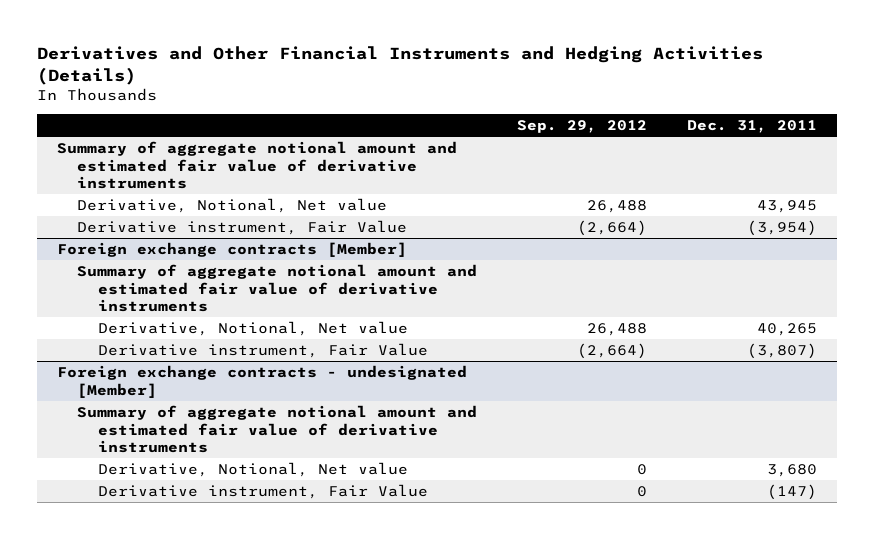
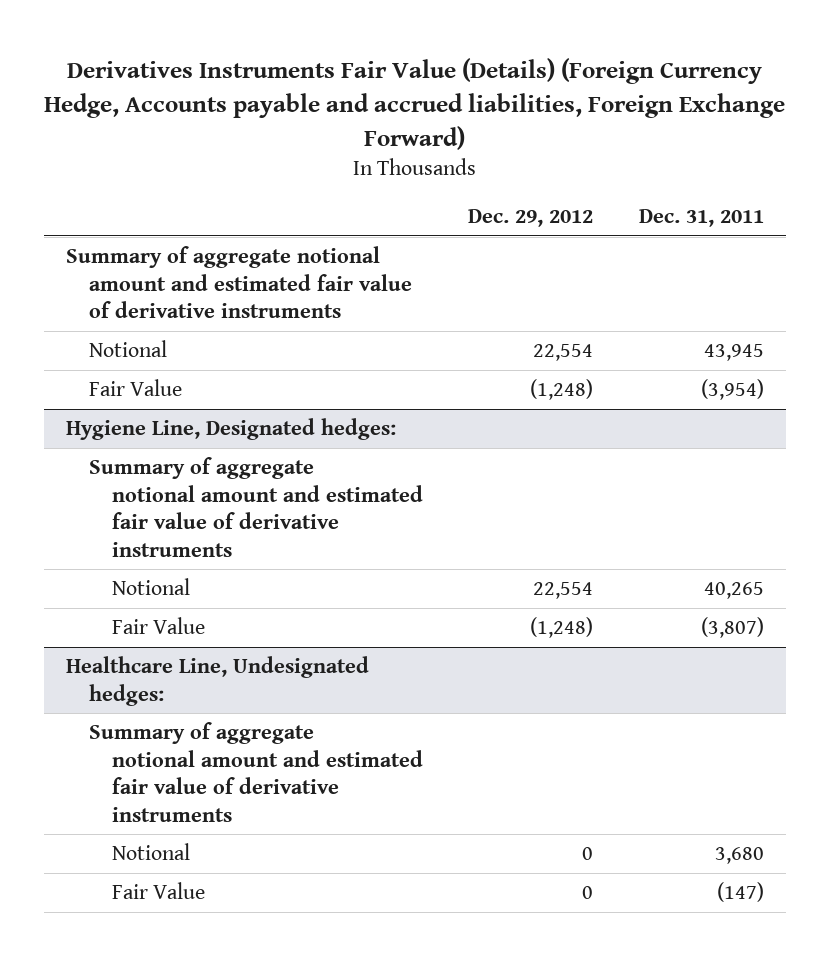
[37,46,764,85] Derivatives and Other Financial Instruments and Hedging Activities (Details) -> [44,57,786,150] Derivatives Instruments Fair Value (Details) (Foreign Currency Hedge, Accounts payable and accrued liabilities, Foreign Exchange Forward)
[517,119,648,133] Sep. 29, 2012 -> none
none -> [468,209,594,228] Dec. 29, 2012
[57,242,408,258] Foreign exchange contracts [Member] -> none
[77,198,388,214] Derivative, Notional, Net value -> [89,340,168,358] Notional
[77,220,408,236] Derivative instrument, Fair Value -> [89,379,183,397] Fair Value
none -> [66,418,397,441] Hygiene Line, Designated hedges:
[57,365,468,398] Foreign exchange contracts - undesignated [Member] -> none
[97,321,408,337] Derivative, Notional, Net value -> [112,578,191,596] Notional
[97,343,428,359] Derivative instrument, Fair Value -> [112,617,206,635] Fair Value
none -> [66,656,370,706] Healthcare Line, Undesignated hedges:
[97,462,408,478] Derivative, Notional, Net value -> [112,843,191,861] Notional
[97,484,428,500] Derivative instrument, Fair Value -> [112,882,206,900] Fair Value

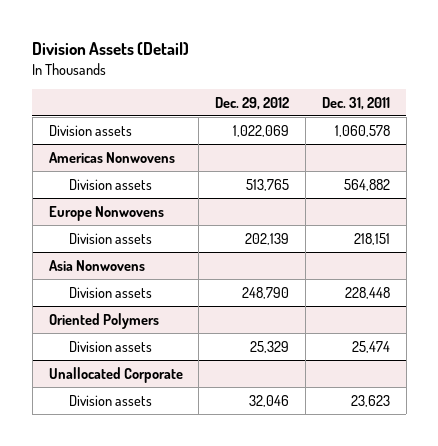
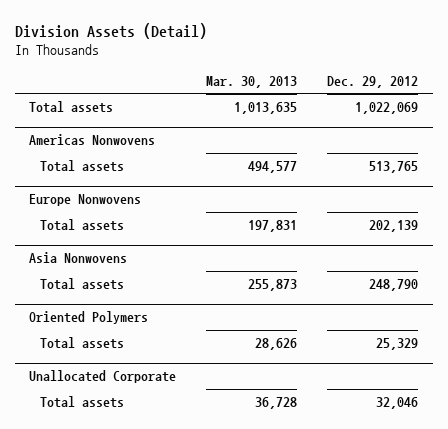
[321,96,390,110] Dec. 31, 2011 -> none
none -> [206,75,298,88] Mar. 30, 2013
[48,124,132,136] Division assets -> [29,100,114,113] Total assets
[69,178,153,190] Division assets -> [39,159,124,172] Total assets
[69,232,153,244] Division assets -> [39,218,124,231] Total assets
[69,286,153,298] Division assets -> [39,277,124,290] Total assets
[69,340,153,352] Division assets -> [39,336,124,349] Total assets
[69,394,153,406] Division assets -> [39,395,124,408] Total assets

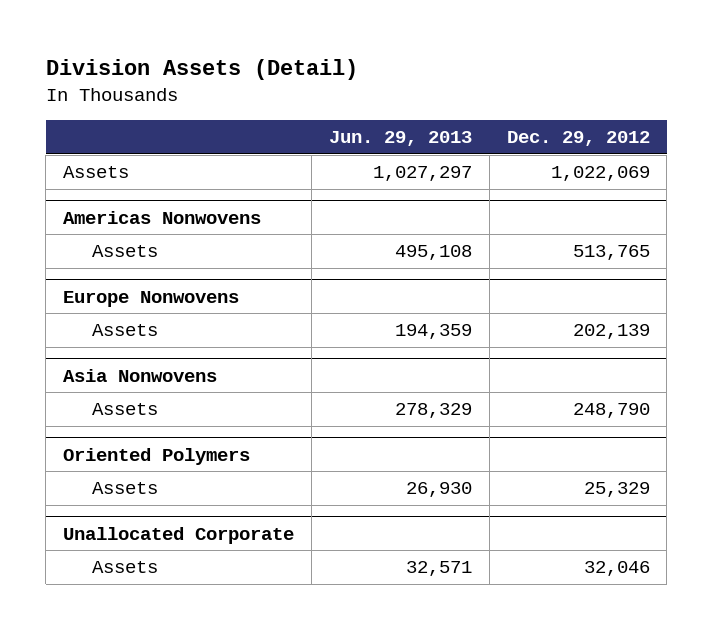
[206,75,298,88] Mar. 30, 2013 -> none
none -> [328,130,472,146] Jun. 29, 2013
[29,100,114,113] Total assets -> [63,166,130,179] Assets
[39,159,124,172] Total assets -> [91,245,158,258] Assets
[39,218,124,231] Total assets -> [91,324,158,337] Assets
[39,277,124,290] Total assets -> [91,403,158,416] Assets
[39,336,124,349] Total assets -> [91,482,158,495] Assets
[39,395,124,408] Total assets -> [91,561,158,574] Assets

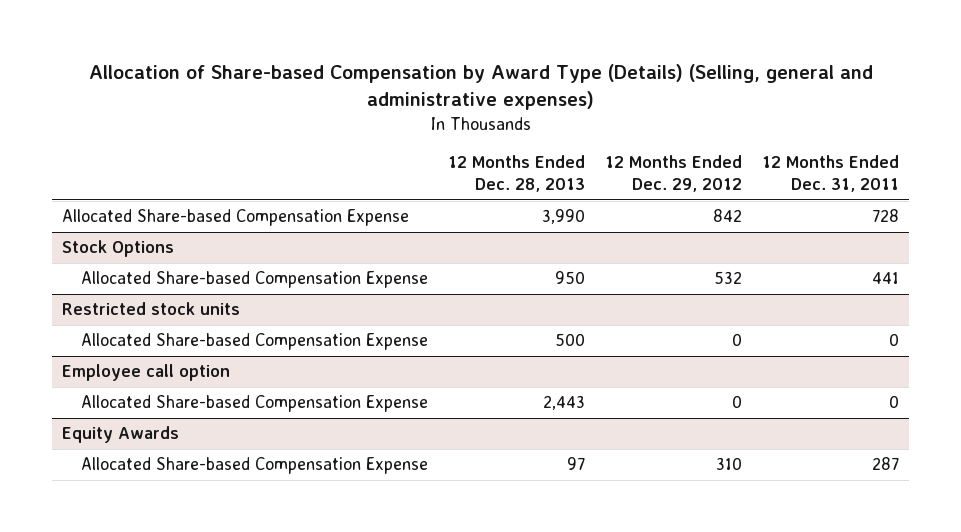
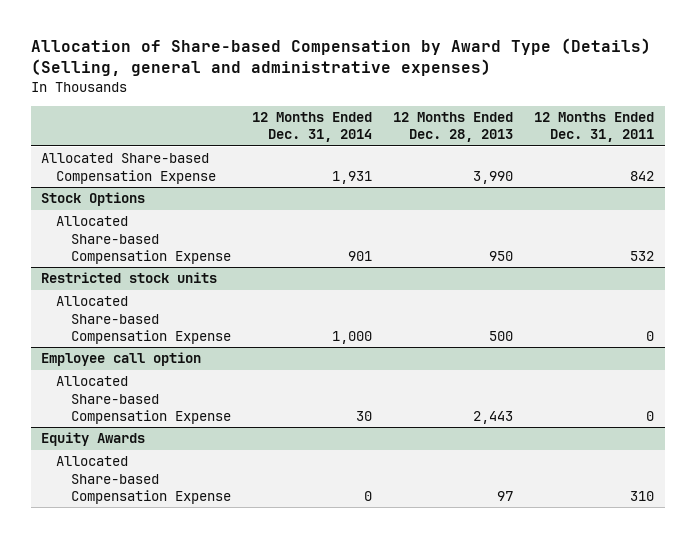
[604,155,742,193] 12 Months Ended Dec. 29, 2012 -> none
none -> [252,112,373,143] 12 Months Ended Dec. 31, 2014
[871,209,899,223] 728 -> [630,170,655,181] 842
[871,272,899,285] 441 -> [630,250,655,261] 532
[871,457,899,471] 287 -> [630,490,655,501] 310

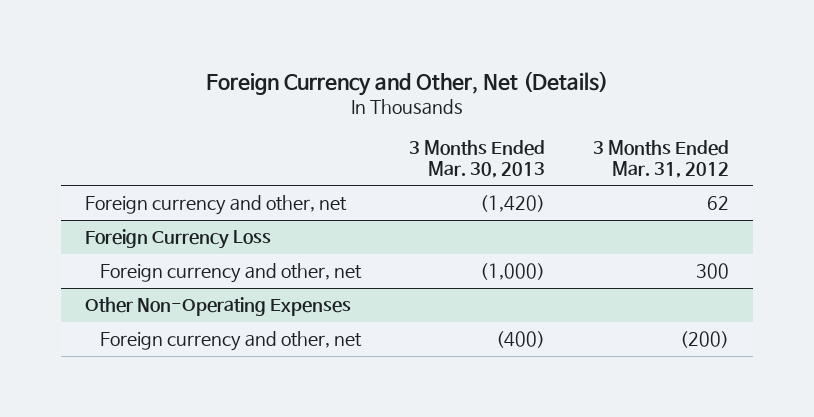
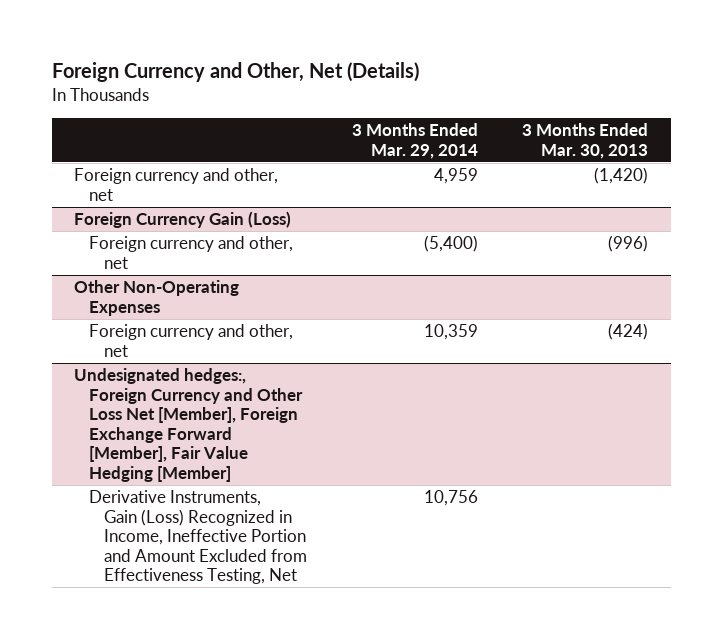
[593,140,730,179] 3 Months Ended Mar. 31, 2012 -> none
none -> [351,123,478,159] 3 Months Ended Mar. 29, 2014
[84,229,271,250] Foreign Currency Loss -> [74,211,292,229] Foreign Currency Gain (Loss)
[480,263,546,281] (1,000) -> [608,235,649,253] (996)
[496,331,546,349] (400) -> [608,323,649,341] (424)
none -> [74,368,304,482] Undesignated hedges:, Foreign Currency and Other Loss Net [Member], Foreign Exchange Forward [Member], Fair Value Hedging [Member]
none -> [89,490,307,585] Derivative Instruments, Gain (Loss) Recognized in Income, Ineffective Portion and Amount Excluded from Effectiveness Testing, Net

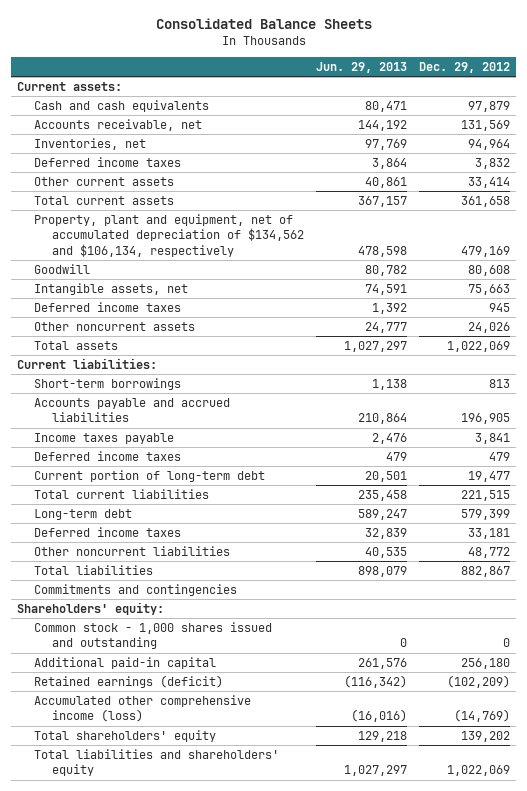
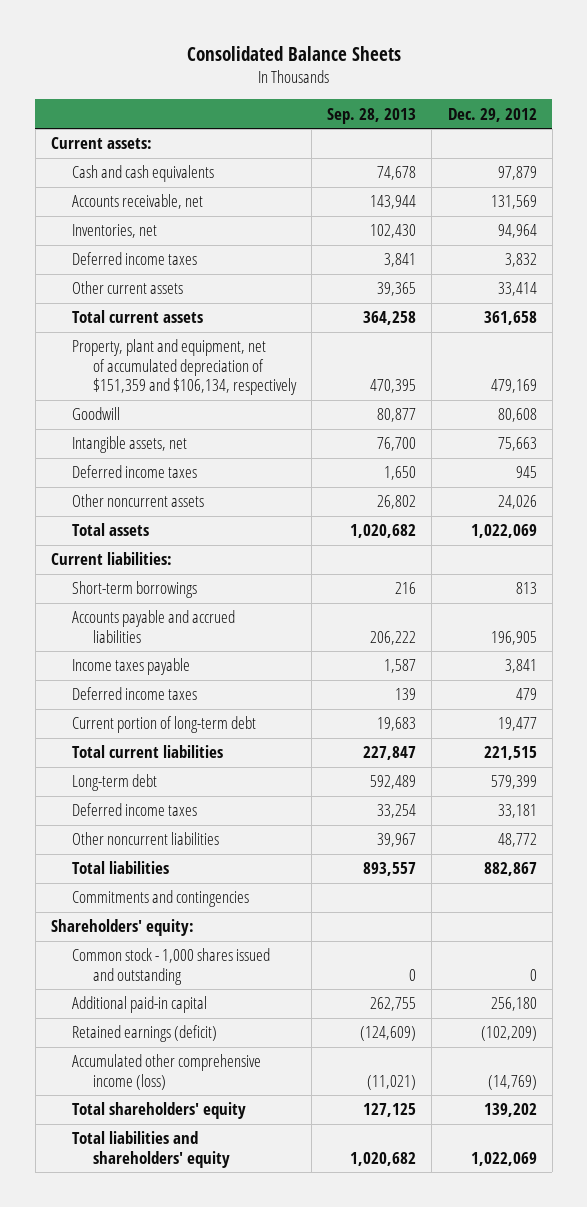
[316,61,408,73] Jun. 29, 2013 -> none
none -> [327,107,417,124] Sep. 28, 2013
[34,213,305,257] Property, plant and equipment, net of accumulated depreciation of $134,562 and $106,134, respectively -> [71,339,298,396] Property, plant and equipment, net of accumulated depreciation of $151,359 and $106,134, respectively

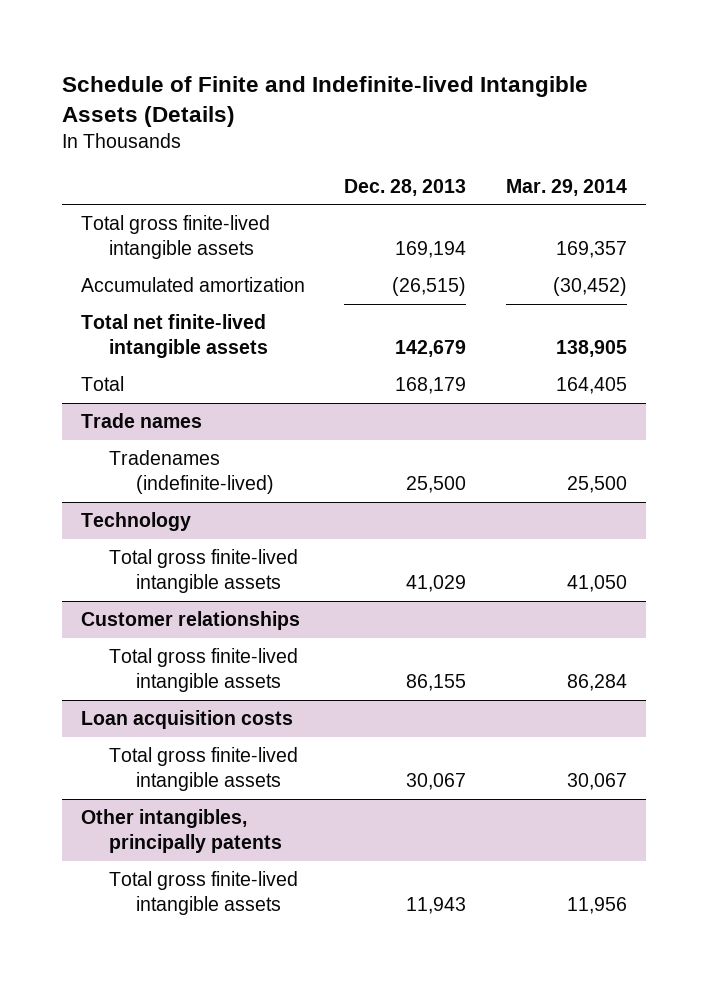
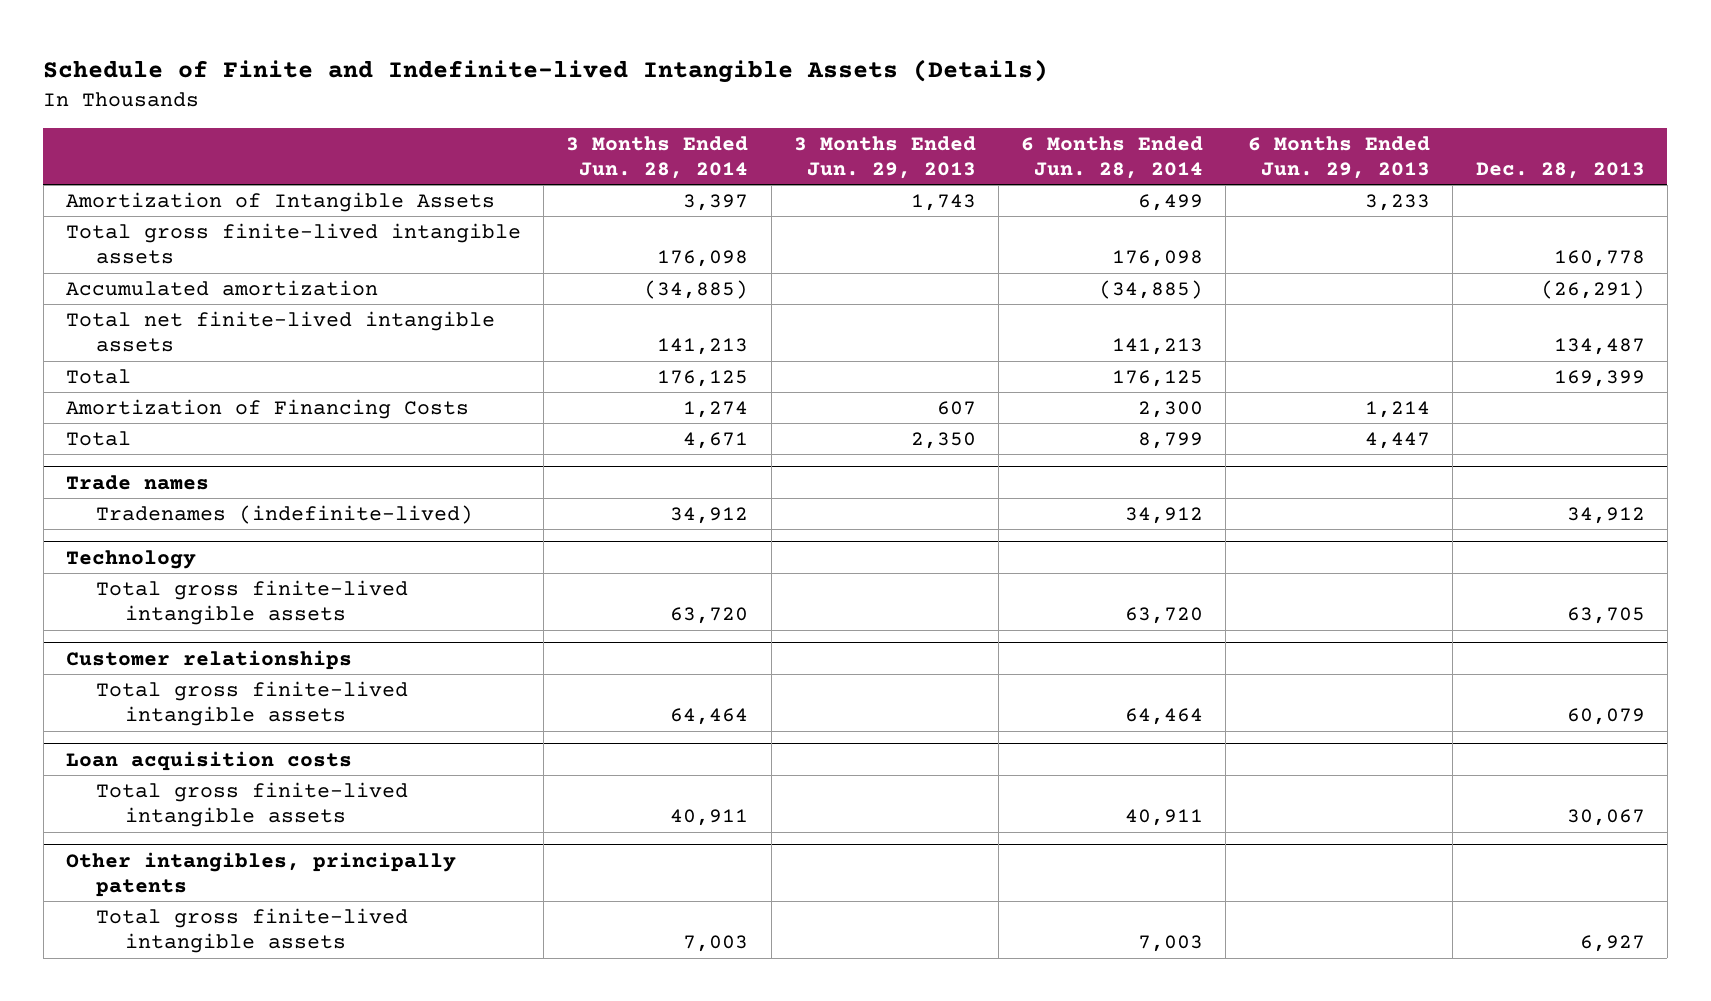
[505,178,627,196] Mar. 29, 2014 -> none
none -> [566,135,749,180] 3 Months Ended Jun. 28, 2014
none -> [793,135,976,180] 3 Months Ended Jun. 29, 2013
none -> [1021,135,1204,180] 6 Months Ended Jun. 28, 2014
none -> [1248,135,1431,180] 6 Months Ended Jun. 29, 2013
none -> [66,191,496,212] Amortization of Intangible Assets
[395,241,467,259] 169,194 -> [1553,250,1645,268] 160,778
[392,276,467,296] (26,515) -> [1540,279,1645,299] (26,291)
[395,340,467,358] 142,679 -> [1553,338,1645,356] 134,487
[395,376,467,394] 168,179 -> [1553,369,1645,387] 169,399
none -> [66,398,470,419] Amortization of Financing Costs
none -> [66,430,132,446] Total
[406,476,467,494] 25,500 -> [1566,506,1645,524] 34,912
[406,575,467,593] 41,029 -> [1566,607,1645,625] 63,705
[406,674,467,692] 86,155 -> [1566,708,1645,726] 60,079
[406,897,467,915] 11,943 -> [1579,935,1645,953] 6,927

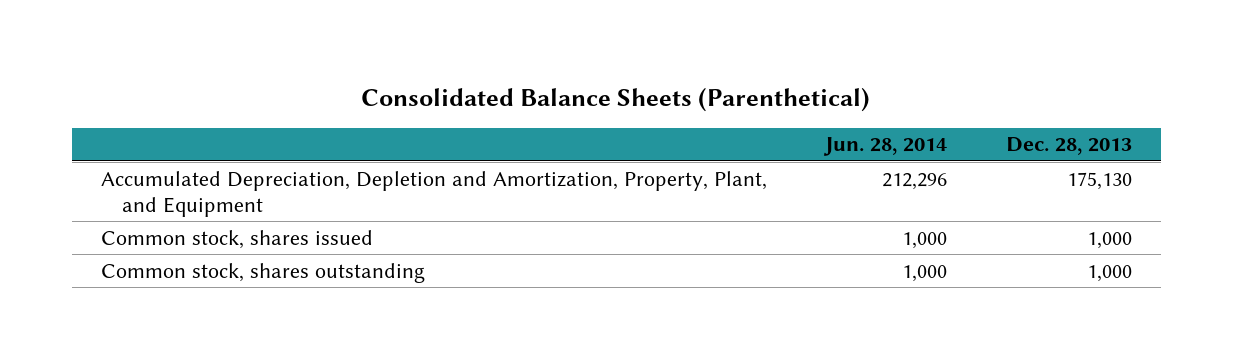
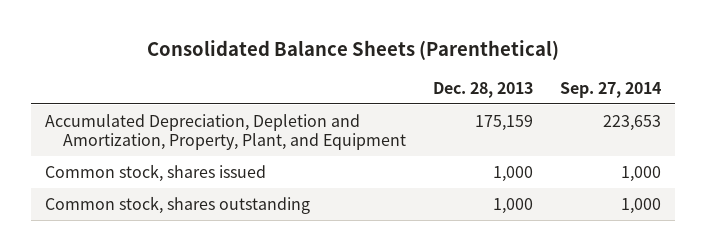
[823,137,948,157] Jun. 28, 2014 -> none
none -> [560,81,662,98] Sep. 27, 2014
[1067,171,1133,190] 175,130 -> [475,114,534,131] 175,159

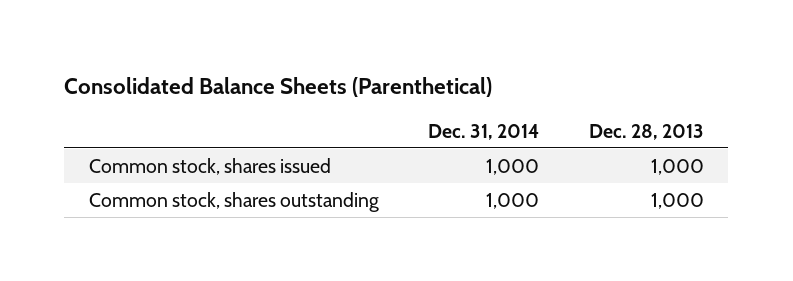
[560,81,662,98] Sep. 27, 2014 -> none
none -> [428,123,540,140] Dec. 31, 2014
[45,113,406,151] Accumulated Depreciation, Depletion and Amortization, Property, Plant, and Equipment -> none

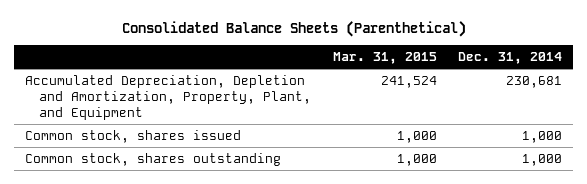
[588,123,704,140] Dec. 28, 2013 -> none
none -> [332,52,437,65] Mar. 31, 2015
none -> [24,74,311,120] Accumulated Depreciation, Depletion and Amortization, Property, Plant, and Equipment

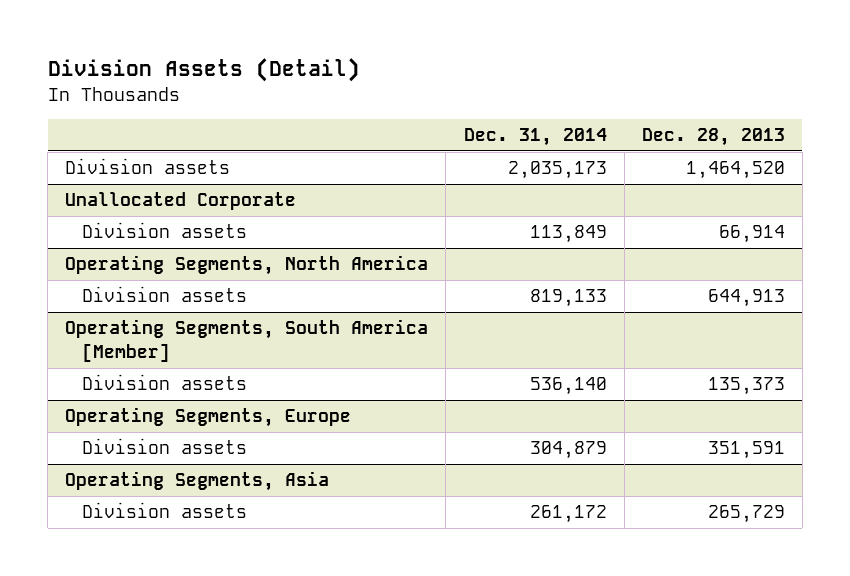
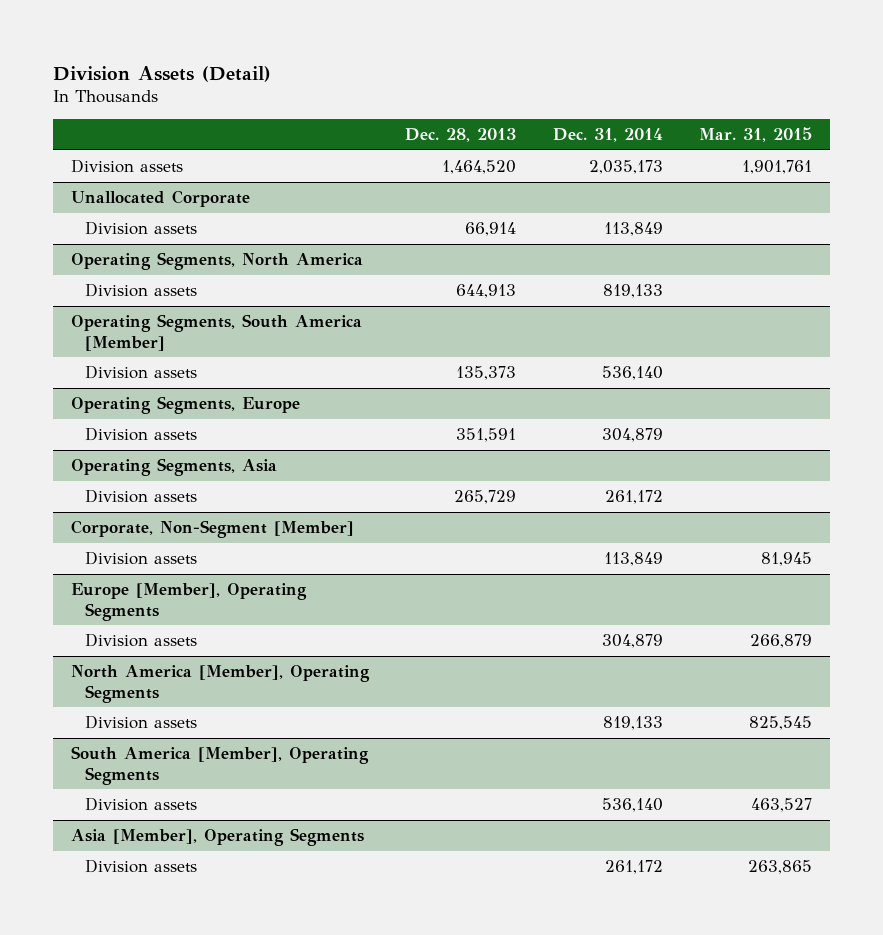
none -> [698,127,812,143] Mar. 31, 2015
none -> [71,520,355,539] Corporate, Non-Segment [Member]
none -> [84,551,197,566] Division assets
none -> [71,583,308,621] Europe [Member], Operating Segments
none -> [84,633,197,648] Division assets
none -> [71,665,371,703] North America [Member], Operating Segments
none -> [84,715,197,730] Division assets
none -> [71,746,370,785] South America [Member], Operating Segments
none -> [84,797,197,812] Division assets
none -> [71,828,365,847] Asia [Member], Operating Segments
none -> [84,859,197,874] Division assets

